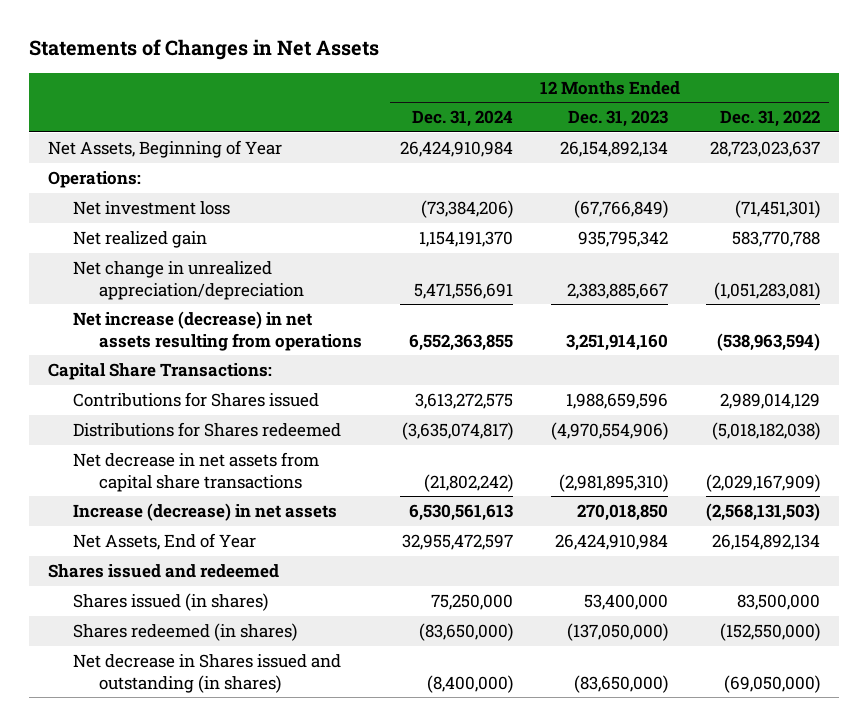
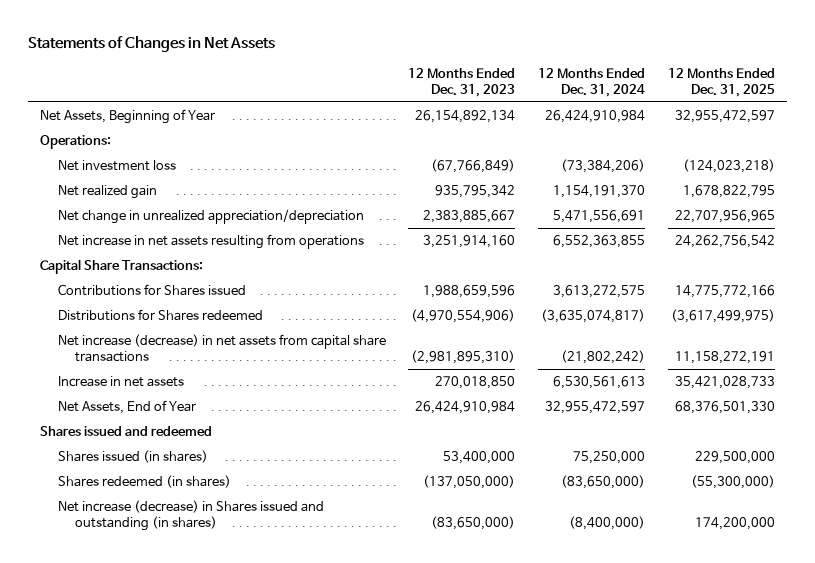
[719,110,820,128] Dec. 31, 2022 -> none
none -> [668,68,776,97] 12 Months Ended Dec. 31, 2025
[73,310,362,351] Net increase (decrease) in net assets resulting from operations -> [57,234,364,250] Net increase in net assets resulting from operations
[73,451,320,492] Net decrease in net assets from capital share transactions -> [57,334,386,362] Net increase (decrease) in net assets from capital share transactions
[73,502,338,521] Increase (decrease) in net assets -> [57,376,184,388] Increase in net assets
[73,653,342,693] Net decrease in Shares issued and outstanding (in shares) -> [57,500,324,531] Net increase (decrease) in Shares issued and outstanding (in shares)

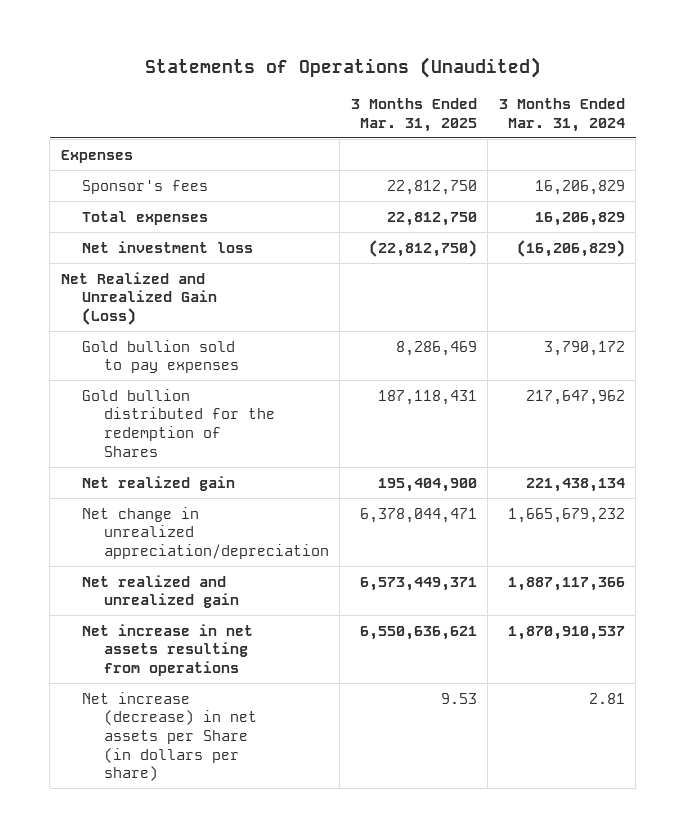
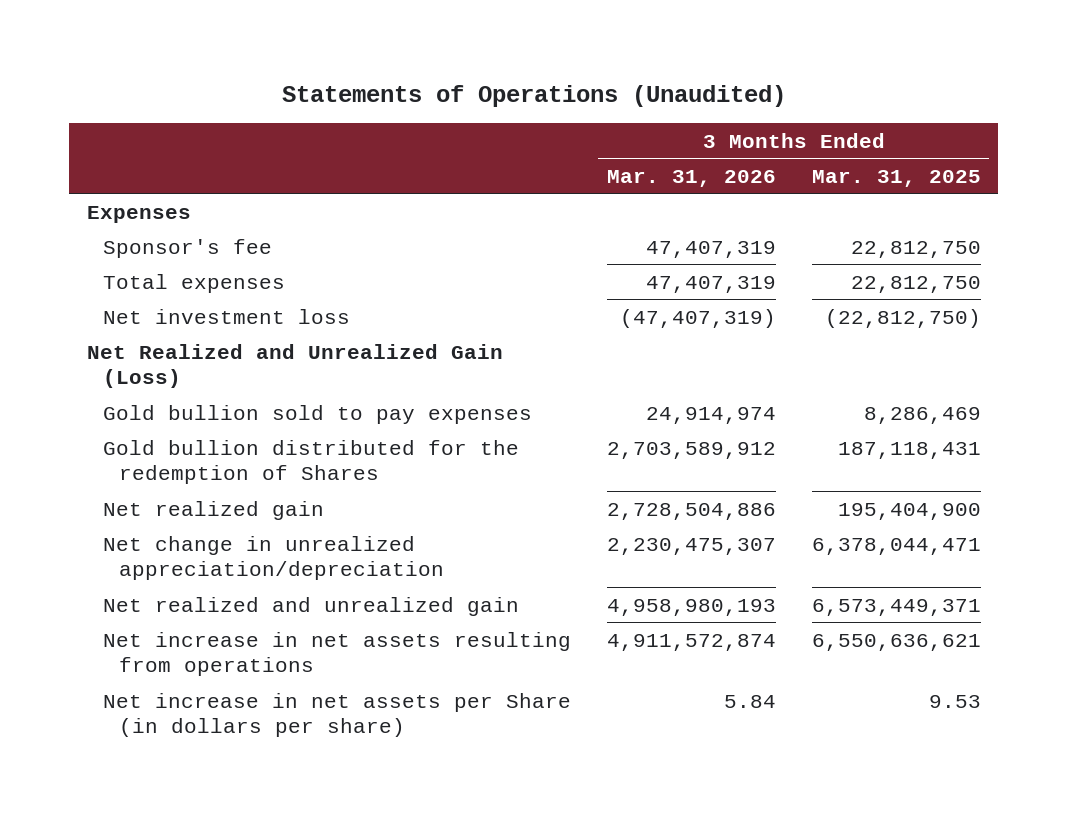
[498,98,625,132] 3 Months Ended Mar. 31, 2024 -> none
none -> [606,169,776,187] Mar. 31, 2026
[82,179,209,194] Sponsor's fees -> [103,238,273,258] Sponsor's fee
[82,691,257,782] Net increase (decrease) in net assets per Share (in dollars per share) -> [103,692,572,738] Net increase in net assets per Share (in dollars per share)

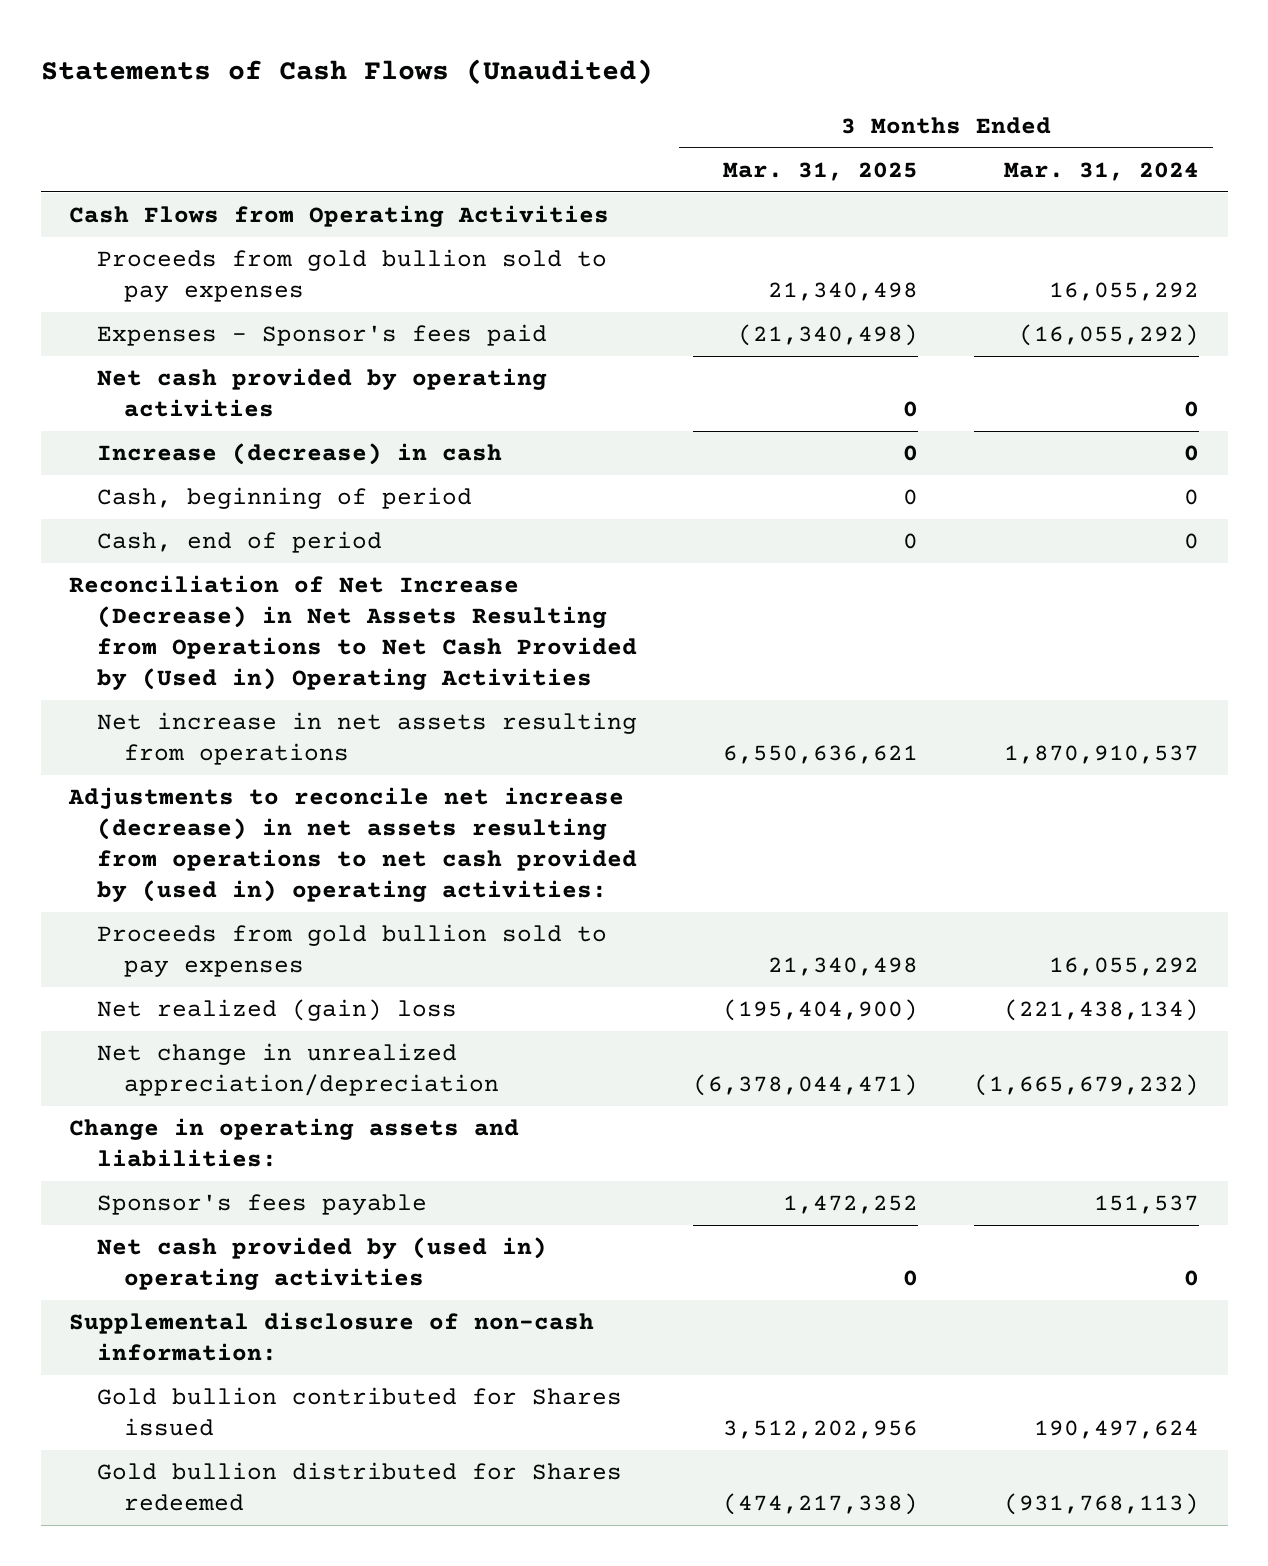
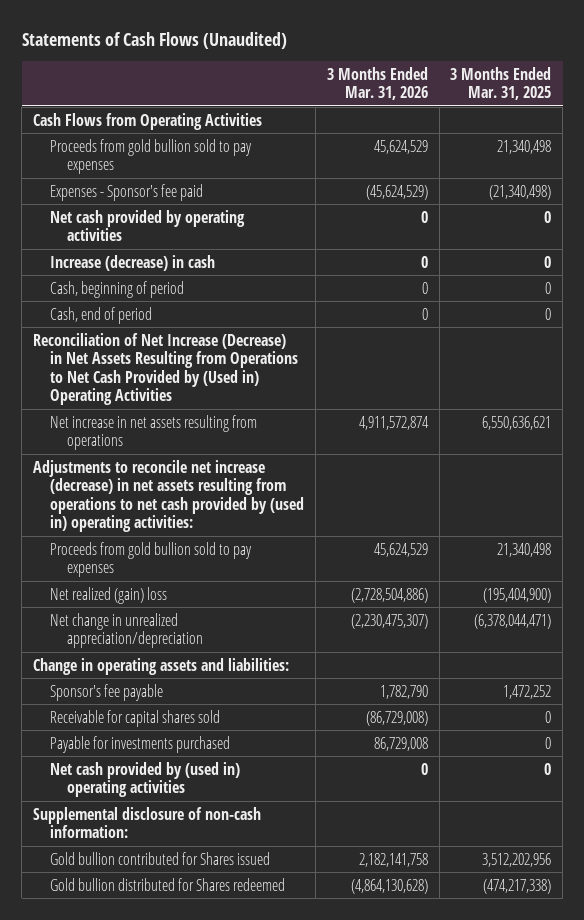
[1004,161,1200,181] Mar. 31, 2024 -> none
none -> [326,66,428,101] 3 Months Ended Mar. 31, 2026
[96,324,547,347] Expenses - Sponsor's fees paid -> [50,183,204,201] Expenses - Sponsor's fee paid
[96,1194,427,1216] Sponsor's fees payable -> [50,683,164,701] Sponsor's fee payable
none -> [50,709,221,727] Receivable for capital shares sold
none -> [50,735,231,753] Payable for investments purchased

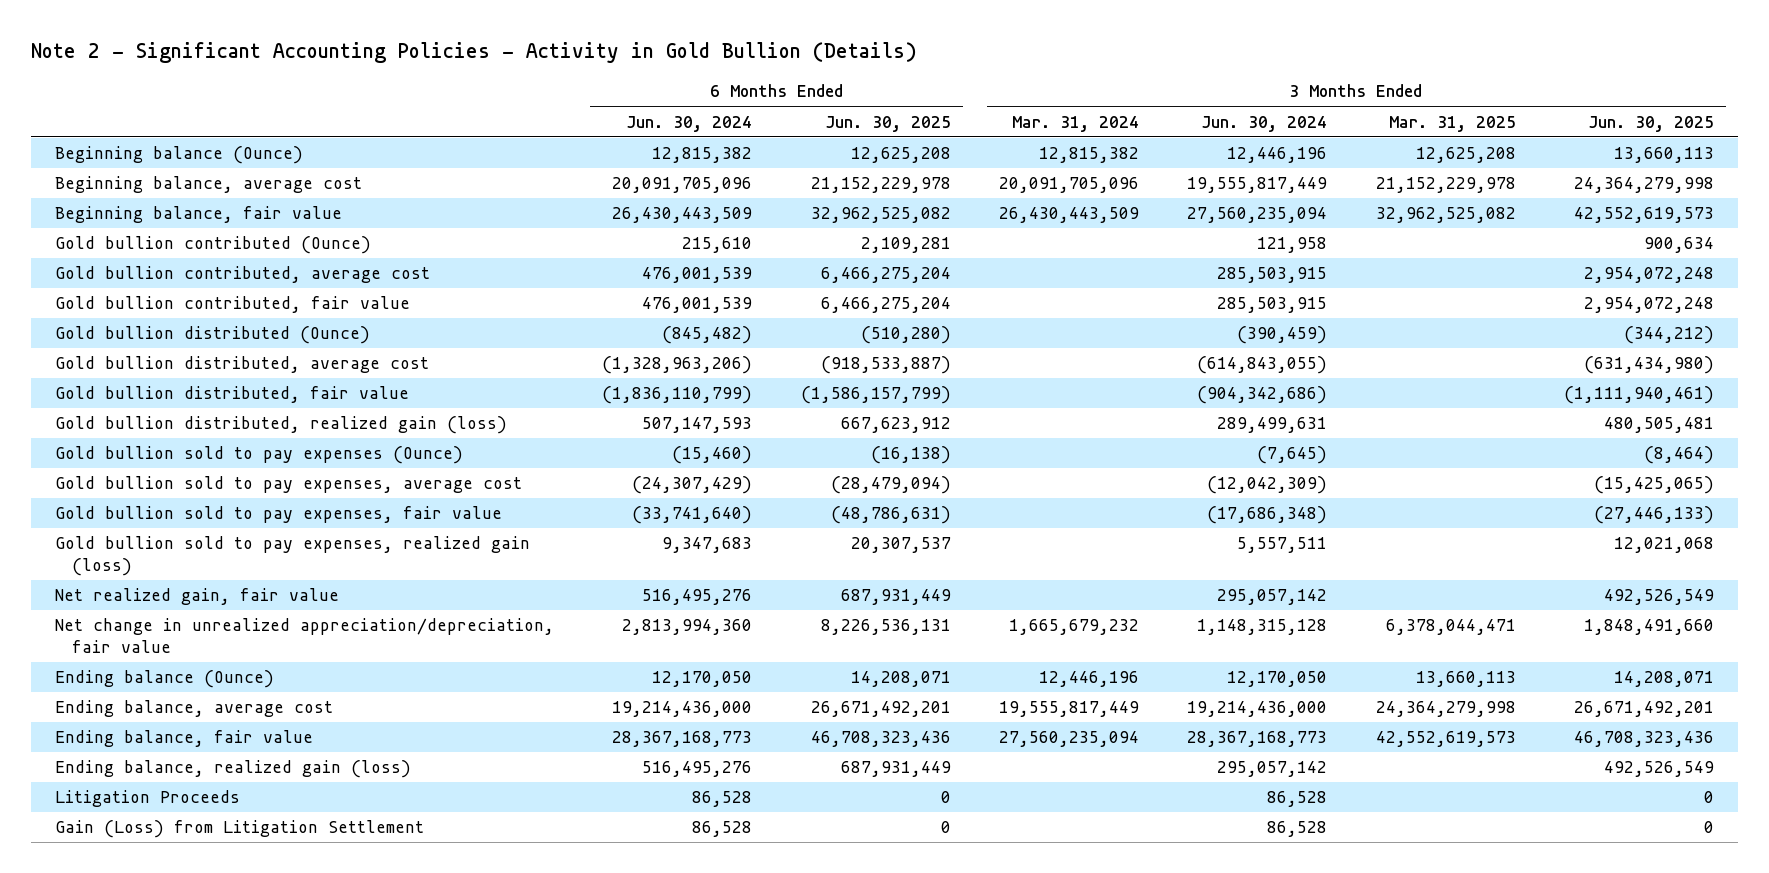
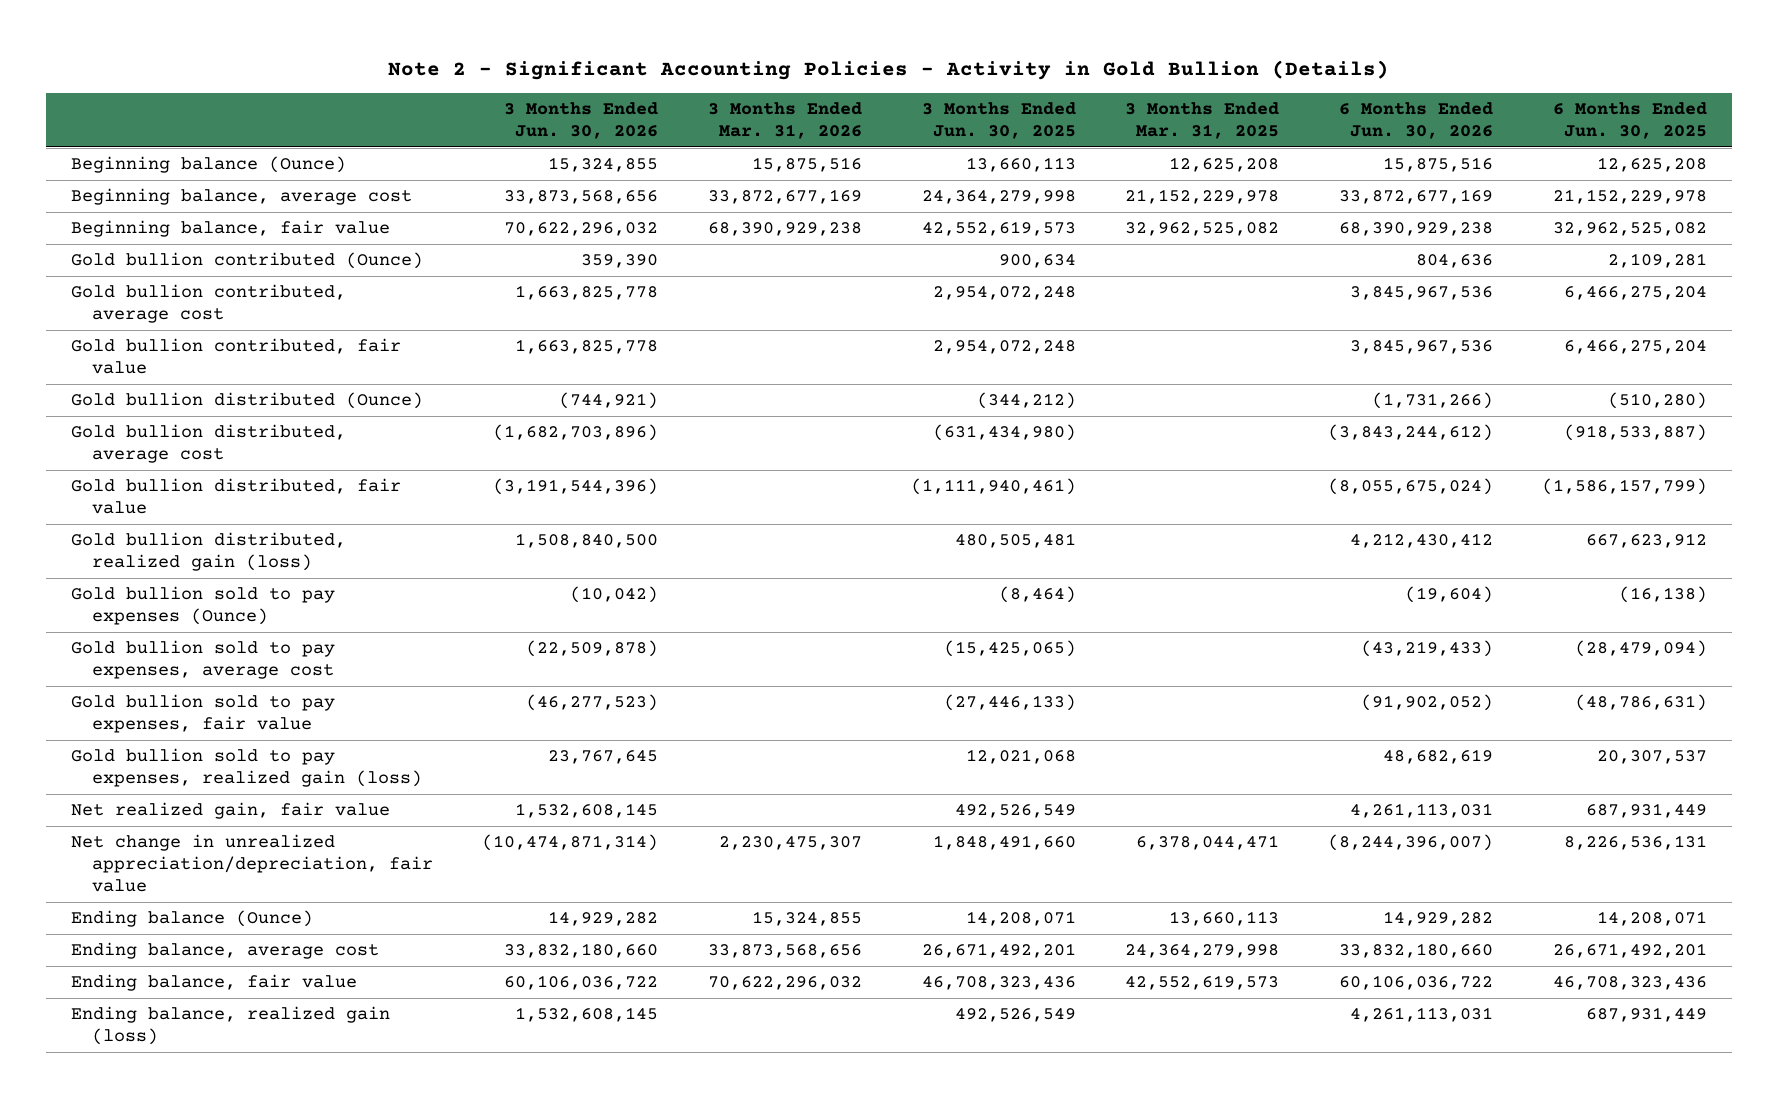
[626,115,753,132] Jun. 30, 2024 -> none
[1012,115,1140,132] Mar. 31, 2024 -> none
[1201,115,1328,132] Jun. 30, 2024 -> none
none -> [504,102,659,140] 3 Months Ended Jun. 30, 2026
none -> [707,102,862,140] 3 Months Ended Mar. 31, 2026
none -> [1339,102,1494,140] 6 Months Ended Jun. 30, 2026
[55,790,241,808] Litigation Proceeds -> none
[55,820,425,839] Gain (Loss) from Litigation Settlement -> none

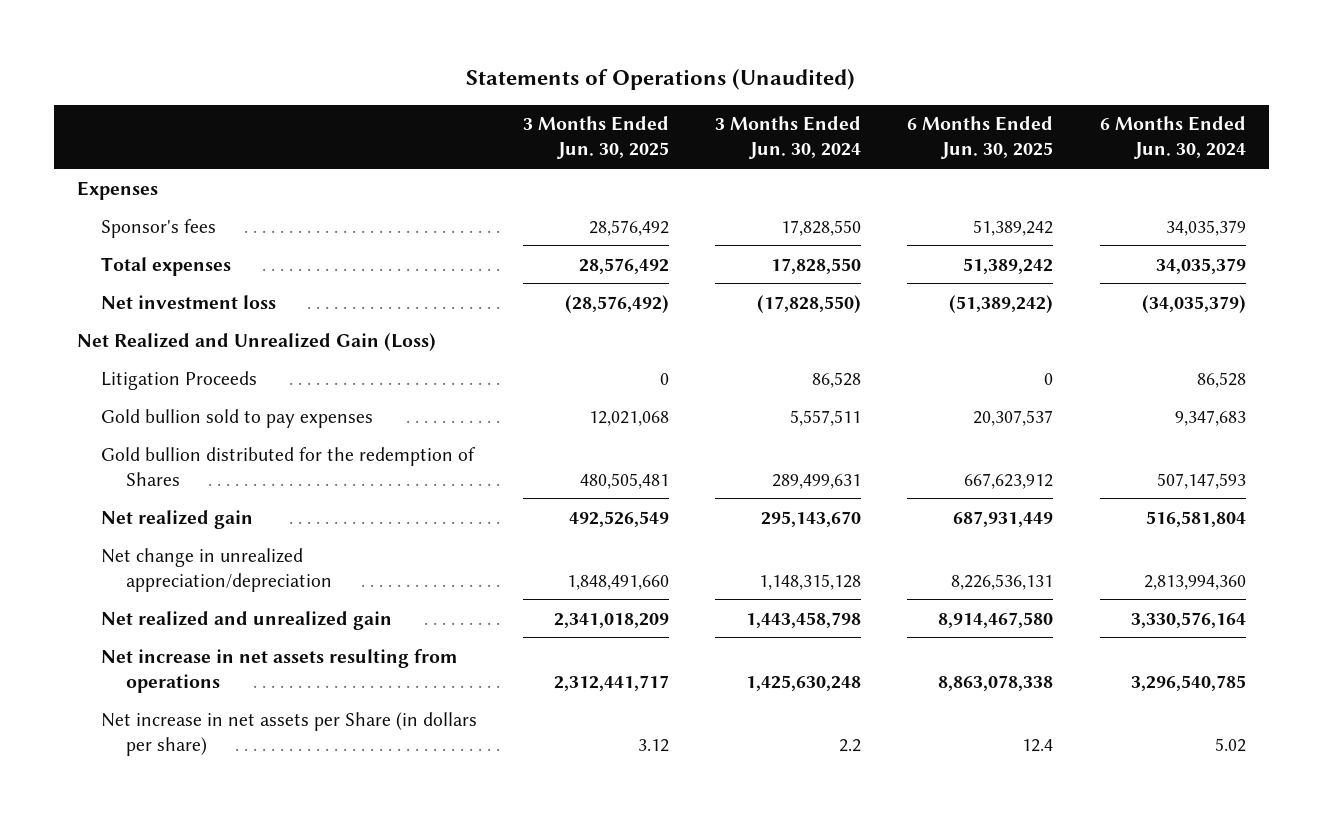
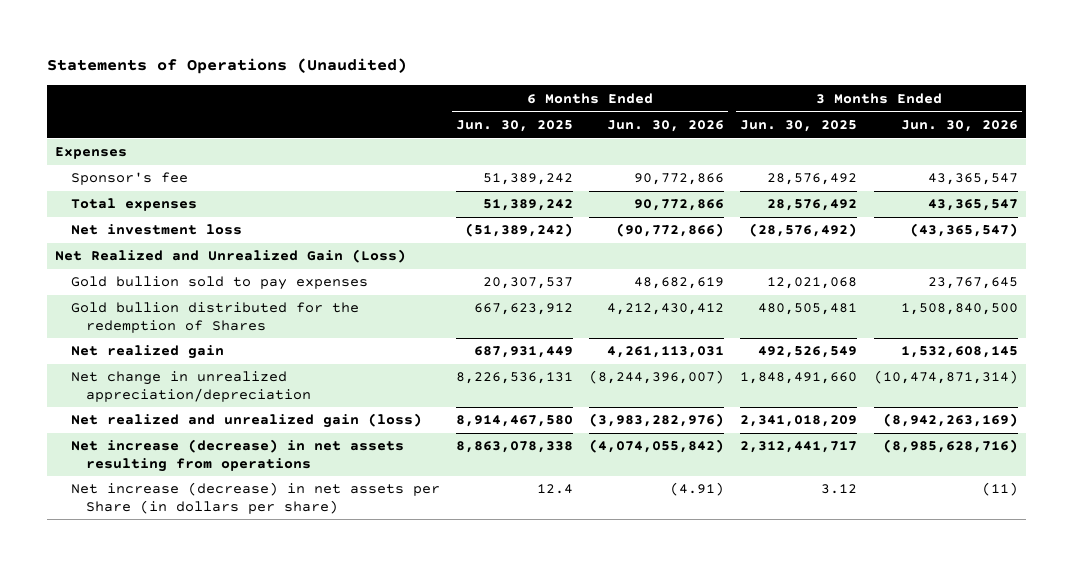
[715,116,862,160] 3 Months Ended Jun. 30, 2024 -> none
[1099,116,1246,160] 6 Months Ended Jun. 30, 2024 -> none
none -> [607,119,725,132] Jun. 30, 2026
none -> [900,119,1018,132] Jun. 30, 2026
[101,218,217,238] Sponsor's fees -> [70,172,188,186] Sponsor's fee
[101,370,258,390] Litigation Proceeds -> none
[101,610,393,630] Net realized and unrealized gain -> [70,413,422,429] Net realized and unrealized gain (loss)
[101,648,458,693] Net increase in net assets resulting from operations -> [70,439,404,472] Net increase (decrease) in net assets resulting from operations
[101,711,478,756] Net increase in net assets per Share (in dollars per share) -> [70,482,440,514] Net increase (decrease) in net assets per Share (in dollars per share)

